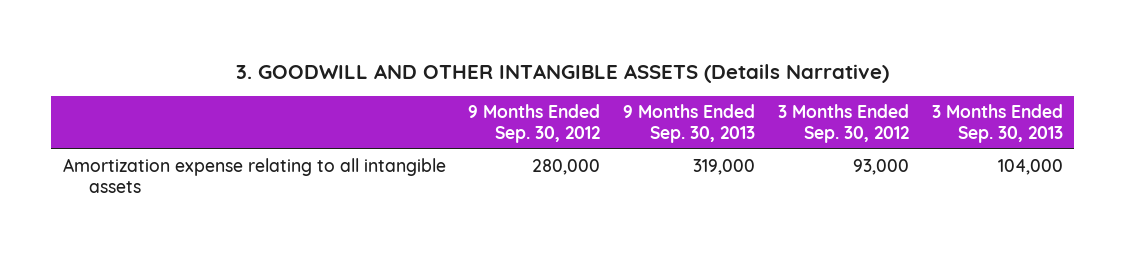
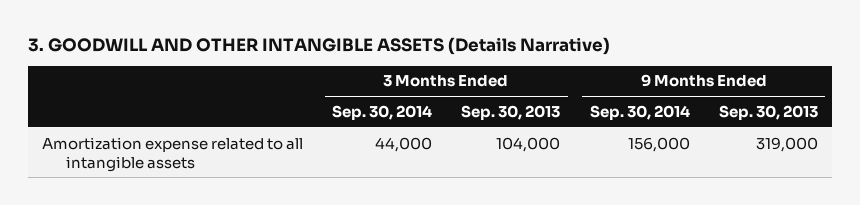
[468,104,601,144] 9 Months Ended Sep. 30, 2012 -> none
[777,104,909,144] 3 Months Ended Sep. 30, 2012 -> none
none -> [332,104,433,120] Sep. 30, 2014
none -> [589,104,690,120] Sep. 30, 2014
[62,158,446,194] Amortization expense relating to all intangible assets -> [42,136,304,172] Amortization expense related to all intangible assets

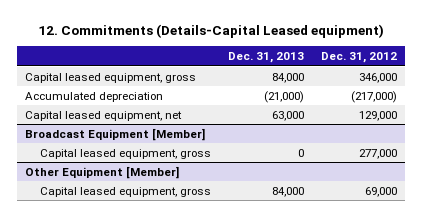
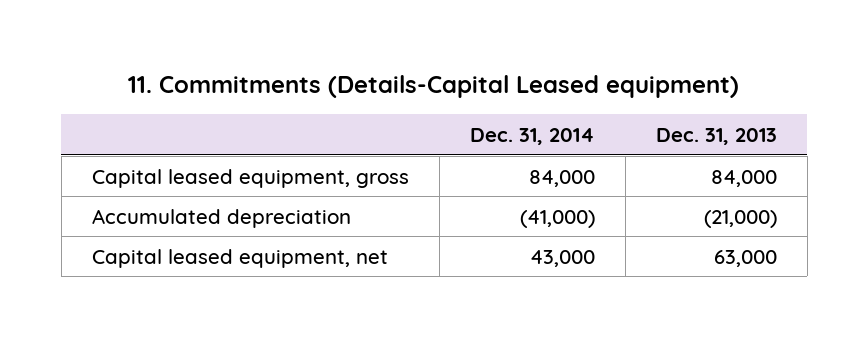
[38,23,385,38] 12. Commitments (Details-Capital Leased equipment) -> [128,75,740,99] 11. Commitments (Details-Capital Leased equipment)
[320,52,397,64] Dec. 31, 2012 -> none
none -> [469,127,595,145] Dec. 31, 2014
[25,127,206,141] Broadcast Equipment [Member] -> none
[39,148,211,159] Capital leased equipment, gross -> none
[25,165,180,179] Other Equipment [Member] -> none
[39,186,211,197] Capital leased equipment, gross -> none

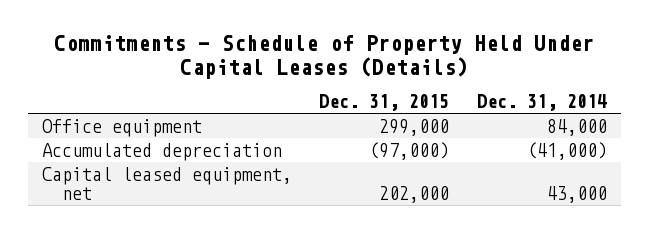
[128,75,740,99] 11. Commitments (Details-Capital Leased equipment) -> [54,35,595,79] Commitments - Schedule of Property Held Under Capital Leases (Details)
[655,127,777,145] Dec. 31, 2013 -> none
none -> [319,94,450,112] Dec. 31, 2015
[91,168,409,188] Capital leased equipment, gross -> [41,118,202,137] Office equipment

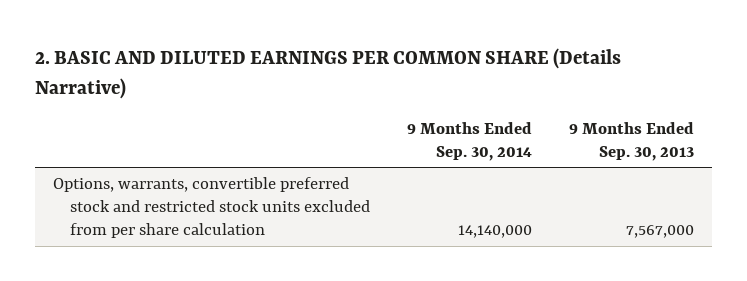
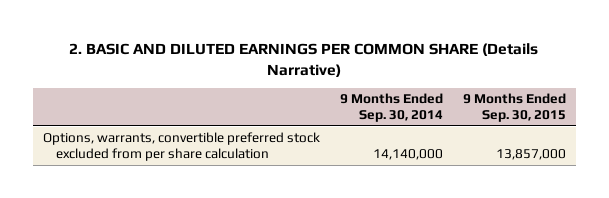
[568,121,694,162] 9 Months Ended Sep. 30, 2013 -> none
none -> [462,93,566,123] 9 Months Ended Sep. 30, 2015
[53,176,371,239] Options, warrants, convertible preferred stock and restricted stock units excluded from per share calculation -> [43,132,321,162] Options, warrants, convertible preferred stock excluded from per share calculation

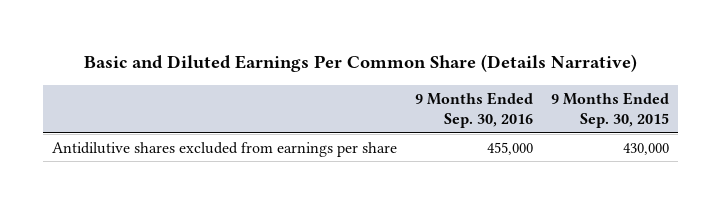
[69,42,539,77] 2. BASIC AND DILUTED EARNINGS PER COMMON SHARE (Details Narrative) -> [83,54,637,73] Basic and Diluted Earnings Per Common Share (Details Narrative)
[339,93,443,123] 9 Months Ended Sep. 30, 2014 -> none
none -> [415,91,534,129] 9 Months Ended Sep. 30, 2016
[43,132,321,162] Options, warrants, convertible preferred stock excluded from per share calculation -> [52,141,398,157] Antidilutive shares excluded from earnings per share
[495,149,566,161] 13,857,000 -> [623,142,670,155] 430,000

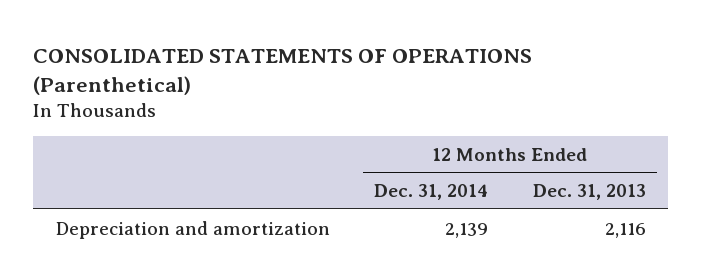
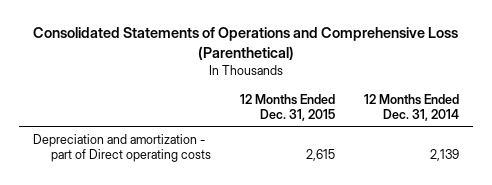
[33,48,533,95] CONSOLIDATED STATEMENTS OF OPERATIONS (Parenthetical) -> [32,27,458,60] Consolidated Statements of Operations and Comprehensive Loss (Parenthetical)
[532,184,646,201] Dec. 31, 2013 -> none
none -> [240,93,336,121] 12 Months Ended Dec. 31, 2015
[55,220,330,239] Depreciation and amortization -> [33,133,212,162] Depreciation and amortization - part of Direct operating costs

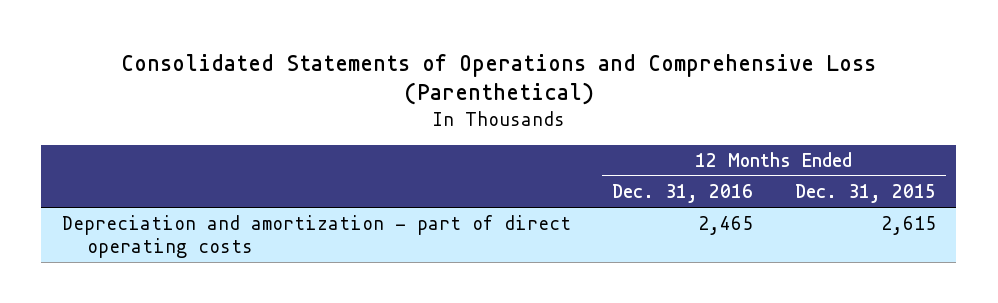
[363,93,459,121] 12 Months Ended Dec. 31, 2014 -> none
none -> [612,184,754,204] Dec. 31, 2016
[33,133,212,162] Depreciation and amortization - part of Direct operating costs -> [61,215,571,259] Depreciation and amortization - part of direct operating costs

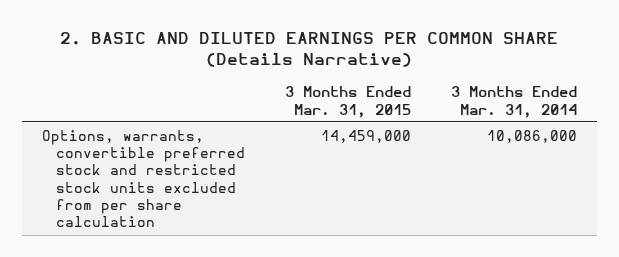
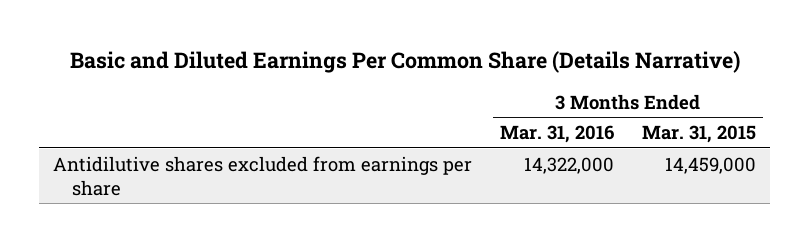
[60,31,559,68] 2. BASIC AND DILUTED EARNINGS PER COMMON SHARE (Details Narrative) -> [69,51,740,74] Basic and Diluted Earnings Per Common Share (Details Narrative)
[450,86,577,118] 3 Months Ended Mar. 31, 2014 -> none
none -> [500,125,615,144] Mar. 31, 2016
[41,129,245,228] Options, warrants, convertible preferred stock and restricted stock units excluded from per share calculation -> [53,155,473,196] Antidilutive shares excluded from earnings per share

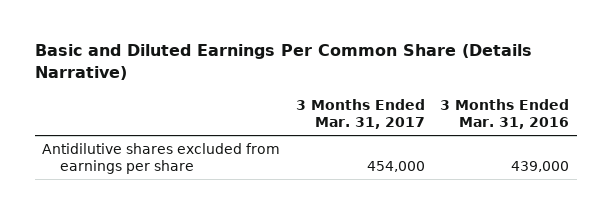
[642,125,757,144] Mar. 31, 2015 -> none
none -> [295,99,425,130] 3 Months Ended Mar. 31, 2017
[524,156,615,174] 14,322,000 -> [511,161,570,173] 439,000

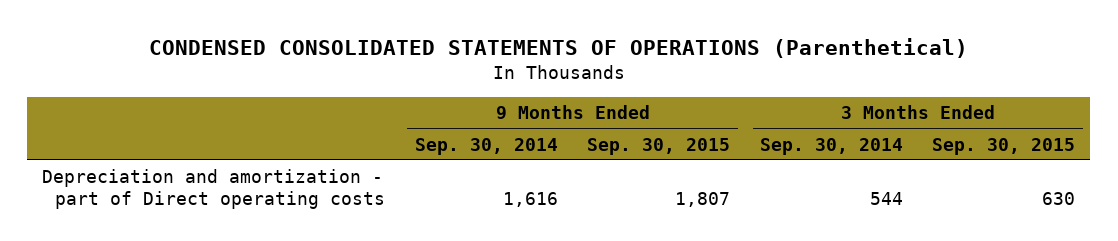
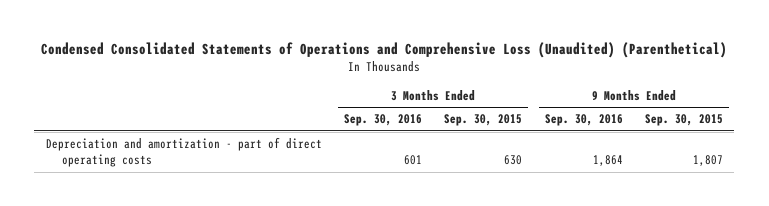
[148,38,968,59] CONDENSED CONSOLIDATED STATEMENTS OF OPERATIONS (Parenthetical) -> [41,42,728,59] Condensed Consolidated Statements of Operations and Comprehensive Loss (Unaudited) (Parenthetical)
[414,137,558,155] Sep. 30, 2014 -> none
[759,137,903,155] Sep. 30, 2014 -> none
none -> [343,114,422,127] Sep. 30, 2016
none -> [544,114,623,127] Sep. 30, 2016
[42,169,386,209] Depreciation and amortization - part of Direct operating costs -> [45,137,322,168] Depreciation and amortization - part of direct operating costs

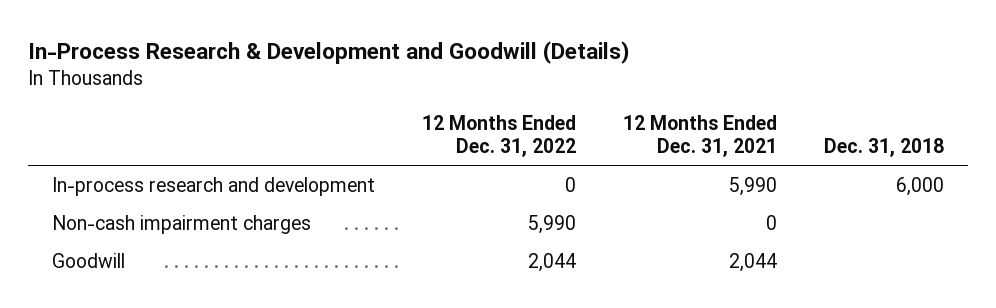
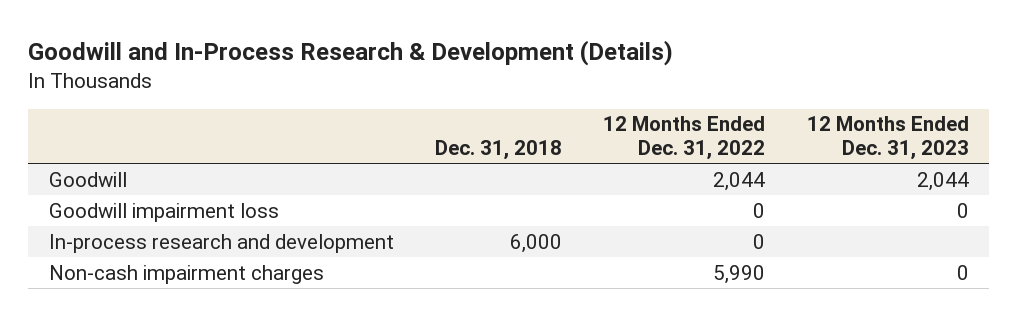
[28,40,631,64] In-Process Research & Development and Goodwill (Details) -> [27,39,673,66] Goodwill and In-Process Research & Development (Details)
[623,115,778,158] 12 Months Ended Dec. 31, 2021 -> none
none -> [806,116,969,161] 12 Months Ended Dec. 31, 2023
[51,252,125,268] Goodwill -> [48,171,127,187] Goodwill
none -> [48,202,279,222] Goodwill impairment loss

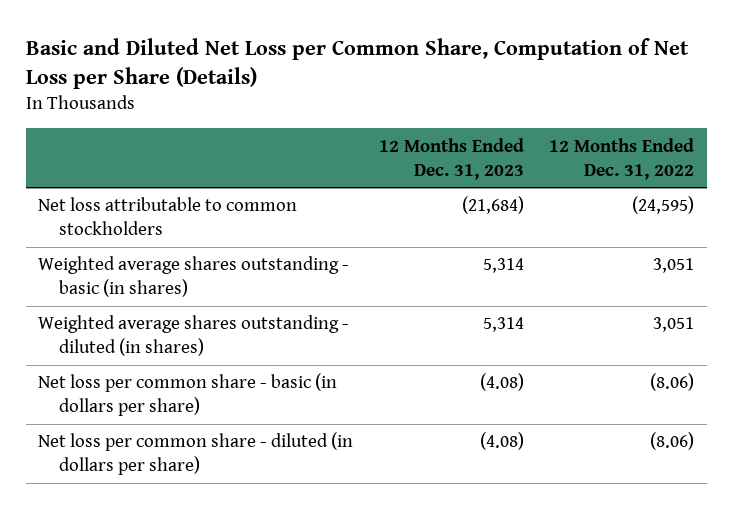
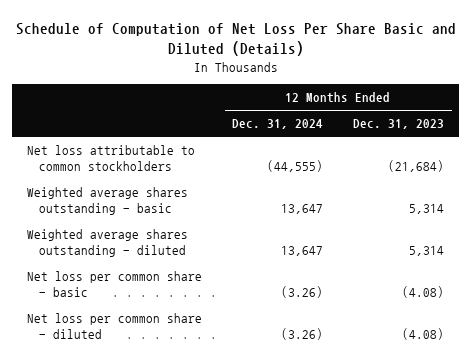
[25,37,689,90] Basic and Diluted Net Loss per Common Share, Computation of Net Loss per Share (Details) -> [15,22,456,57] Schedule of Computation of Net Loss Per Share Basic and Diluted (Details)
[549,137,695,180] 12 Months Ended Dec. 31, 2022 -> none
none -> [232,119,324,130] Dec. 31, 2024
[38,256,350,298] Weighted average shares outstanding - basic (in shares) -> [27,187,189,215] Weighted average shares outstanding - basic
[38,315,350,357] Weighted average shares outstanding - diluted (in shares) -> [27,229,189,257] Weighted average shares outstanding - diluted
[38,373,338,417] Net loss per common share - basic (in dollars per share) -> [27,271,203,297] Net loss per common share - basic
[38,432,354,476] Net loss per common share - diluted (in dollars per share) -> [27,313,203,339] Net loss per common share - diluted

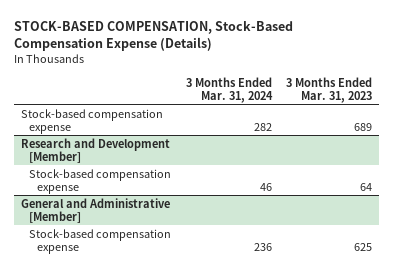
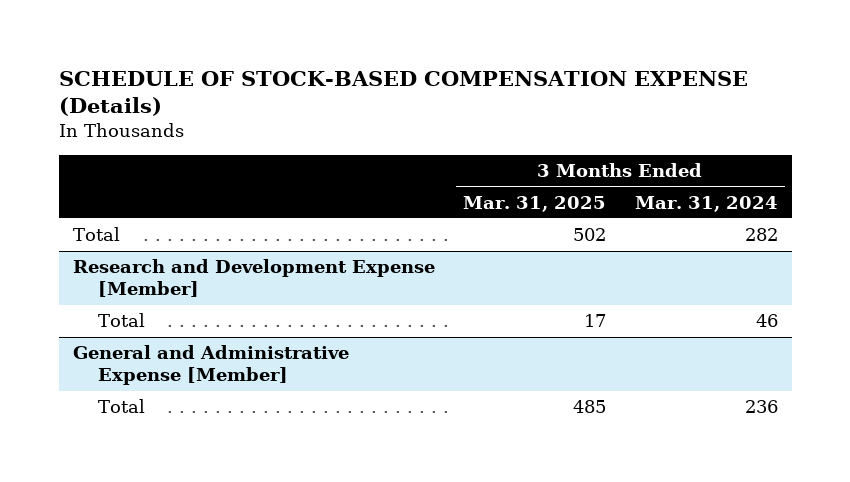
[14,21,294,52] STOCK-BASED COMPENSATION, Stock-Based Compensation Expense (Details) -> [58,71,748,117] SCHEDULE OF STOCK-BASED COMPENSATION EXPENSE (Details)
[285,76,372,103] 3 Months Ended Mar. 31, 2023 -> none
none -> [463,195,607,212] Mar. 31, 2025
[21,108,164,134] Stock-based compensation expense -> [72,227,120,242] Total
[21,137,171,163] Research and Development [Member] -> [72,259,435,298] Research and Development Expense [Member]
[29,168,172,194] Stock-based compensation expense -> [97,313,145,328] Total
[21,197,171,223] General and Administrative [Member] -> [72,345,349,386] General and Administrative Expense [Member]
[29,228,172,254] Stock-based compensation expense -> [97,399,145,414] Total

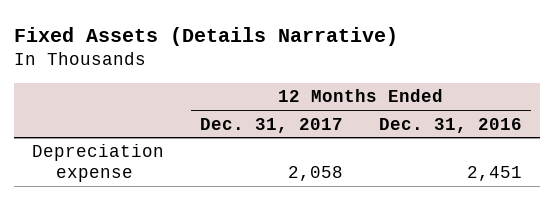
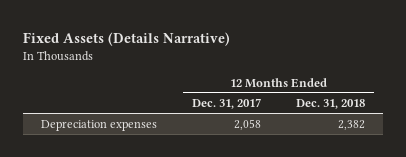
[379,117,523,133] Dec. 31, 2016 -> none
none -> [296,99,366,110] Dec. 31, 2018
[32,144,165,182] Depreciation expense -> [40,120,157,132] Depreciation expenses

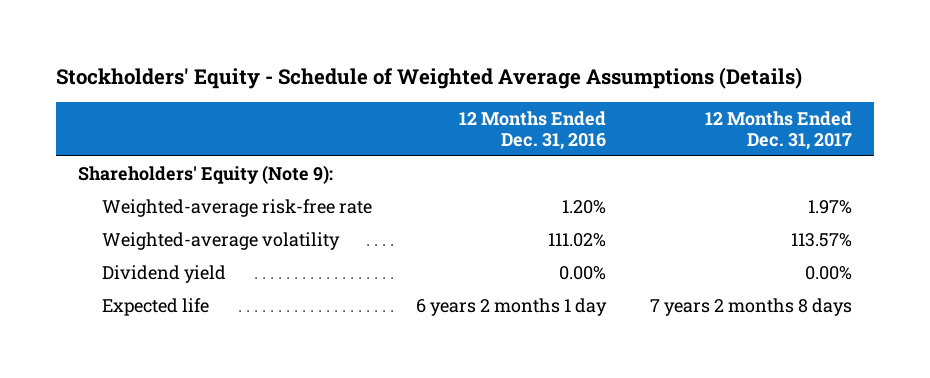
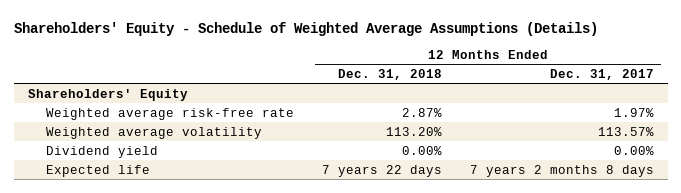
[55,66,802,89] Stockholders' Equity - Schedule of Weighted Average Assumptions (Details) -> [13,21,598,36] Shareholders' Equity - Schedule of Weighted Average Assumptions (Details)
[459,110,607,151] 12 Months Ended Dec. 31, 2016 -> none
none -> [337,68,442,80] Dec. 31, 2018
[78,164,334,184] Shareholders' Equity (Note 9): -> [27,88,188,101] Shareholders' Equity
[101,198,372,217] Weighted-average risk-free rate -> [45,107,294,120] Weighted average risk-free rate
[101,231,340,250] Weighted-average volatility -> [45,126,262,139] Weighted average volatility

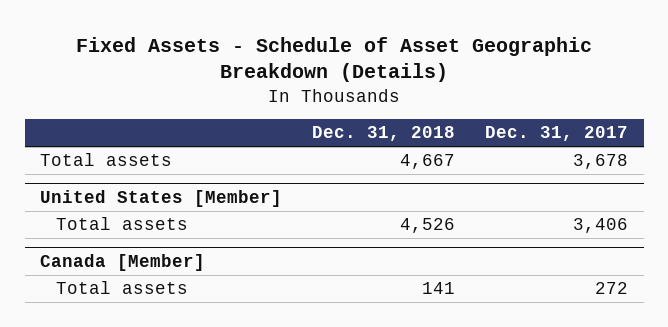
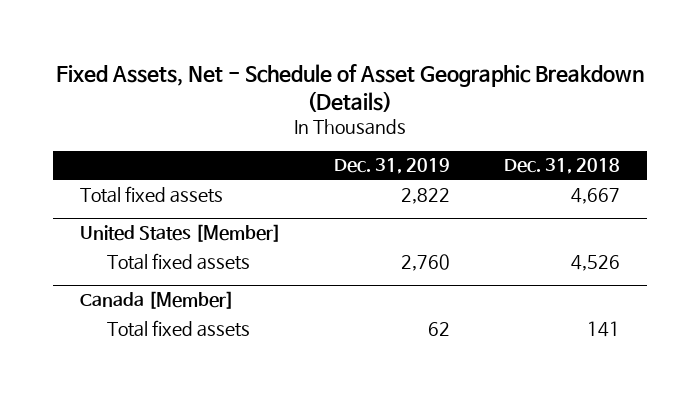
[76,36,593,83] Fixed Assets - Schedule of Asset Geographic Breakdown (Details) -> [55,63,644,112] Fixed Assets, Net - Schedule of Asset Geographic Breakdown (Details)
[485,126,629,142] Dec. 31, 2017 -> none
none -> [334,158,451,175] Dec. 31, 2019
[39,153,172,167] Total assets -> [79,185,223,203] Total fixed assets
[56,217,189,231] Total assets -> [106,252,250,270] Total fixed assets
[56,281,189,295] Total assets -> [106,319,250,337] Total fixed assets

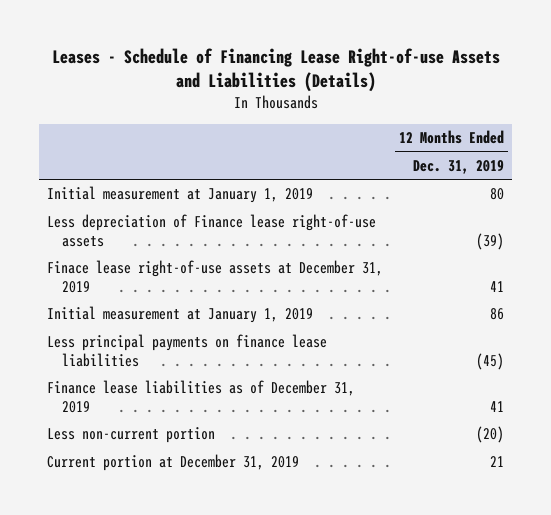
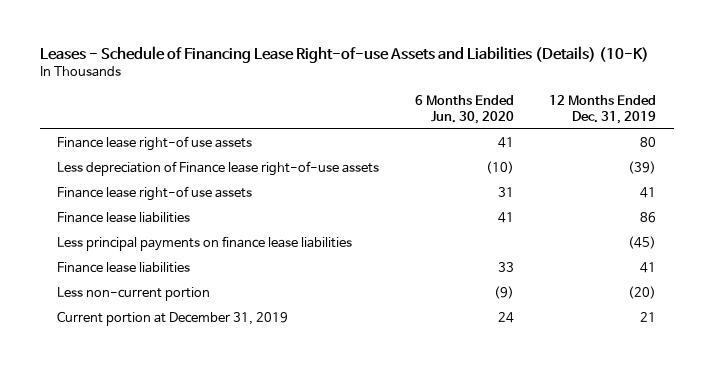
[51,48,500,93] Leases - Schedule of Financing Lease Right-of-use Assets and Liabilities (Details) -> [39,46,649,64] Leases - Schedule of Financing Lease Right-of-use Assets and Liabilities (Details) (10-K)
none -> [414,95,514,124] 6 Months Ended Jun. 30, 2020
[47,186,314,204] Initial measurement at January 1, 2019 -> [57,135,253,151] Finance lease right-of use assets
[47,260,384,293] Finace lease right-of-use assets at December 31, 2019 -> [57,185,253,201] Finance lease right-of use assets
[47,306,314,324] Initial measurement at January 1, 2019 -> [57,211,191,223] Finance lease liabilities
[47,380,356,413] Finance lease liabilities as of December 31, 2019 -> [57,261,191,273] Finance lease liabilities

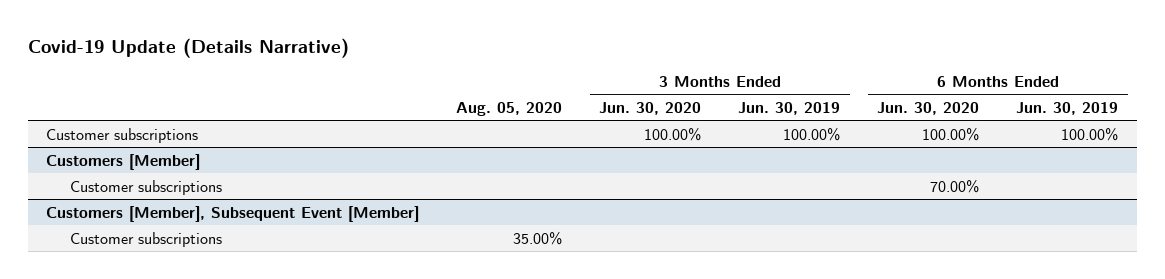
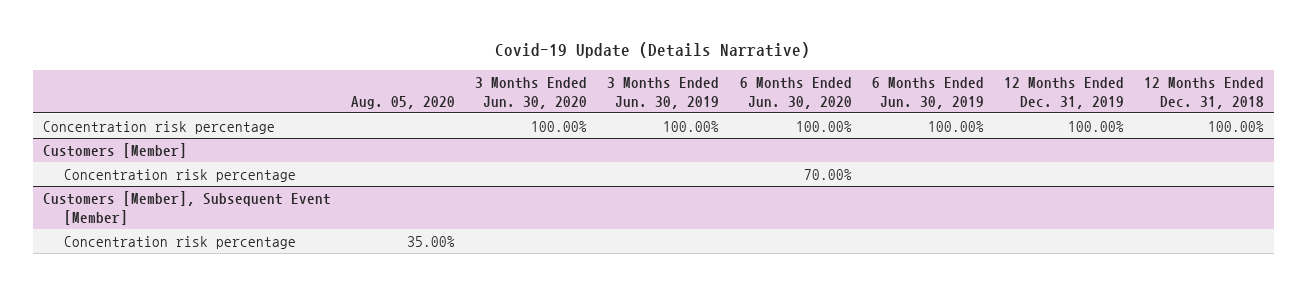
none -> [1003,76,1124,109] 12 Months Ended Dec. 31, 2019
none -> [1144,76,1265,109] 12 Months Ended Dec. 31, 2018
[46,127,199,143] Customer subscriptions -> [42,120,275,134] Concentration risk percentage
[69,179,222,195] Customer subscriptions -> [63,168,296,182] Concentration risk percentage
[69,231,222,247] Customer subscriptions -> [63,235,296,249] Concentration risk percentage

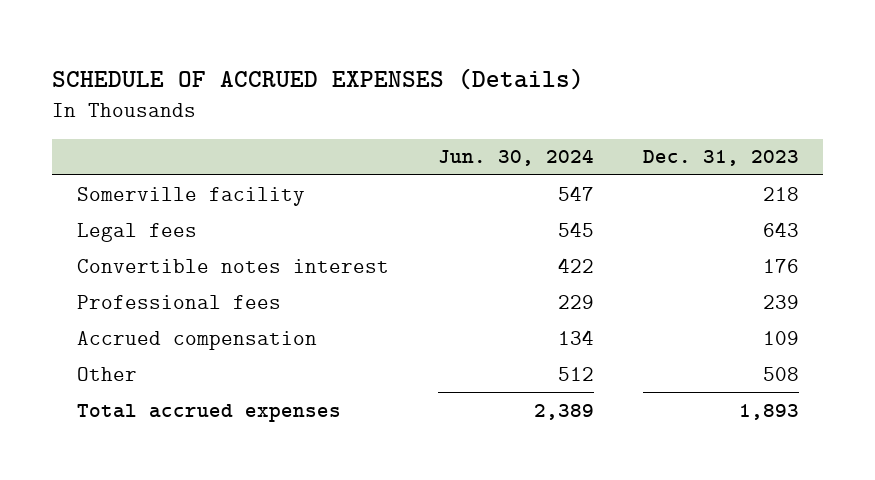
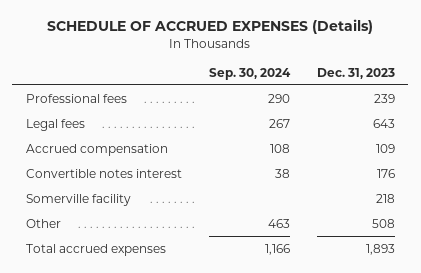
[437,149,594,167] Jun. 30, 2024 -> none
none -> [208,67,291,80] Sep. 30, 2024
[76,222,197,242] Legal fees -> [25,118,85,131] Legal fees
[76,258,389,273] Convertible notes interest -> [25,168,182,178] Convertible notes interest
[76,186,305,206] Somerville facility -> [25,193,131,206] Somerville facility

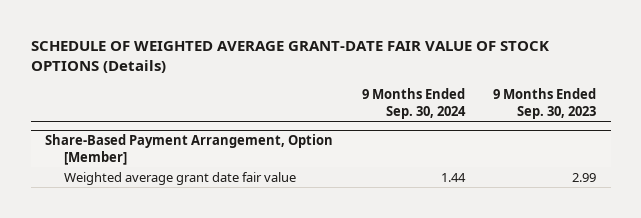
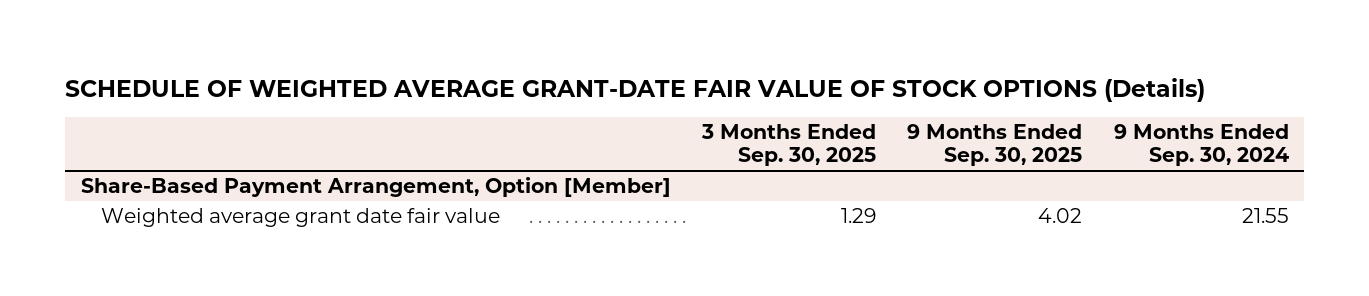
[493,88,597,119] 9 Months Ended Sep. 30, 2023 -> none
none -> [700,123,876,167] 3 Months Ended Sep. 30, 2025
none -> [907,123,1083,167] 9 Months Ended Sep. 30, 2025
[440,172,466,182] 1.44 -> [1241,207,1289,223] 21.55

